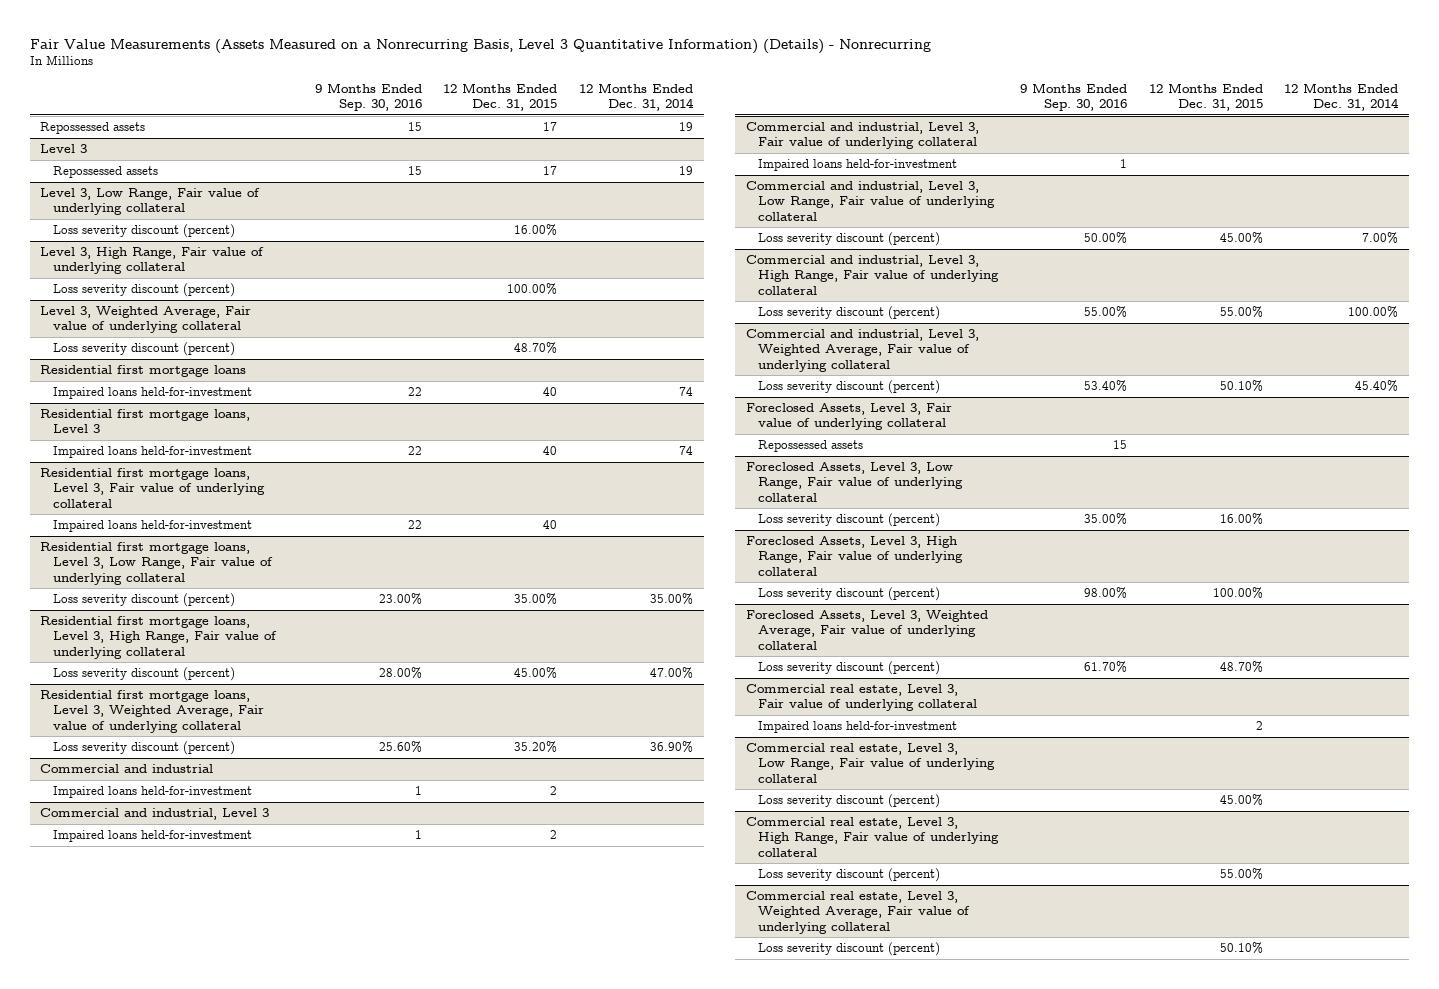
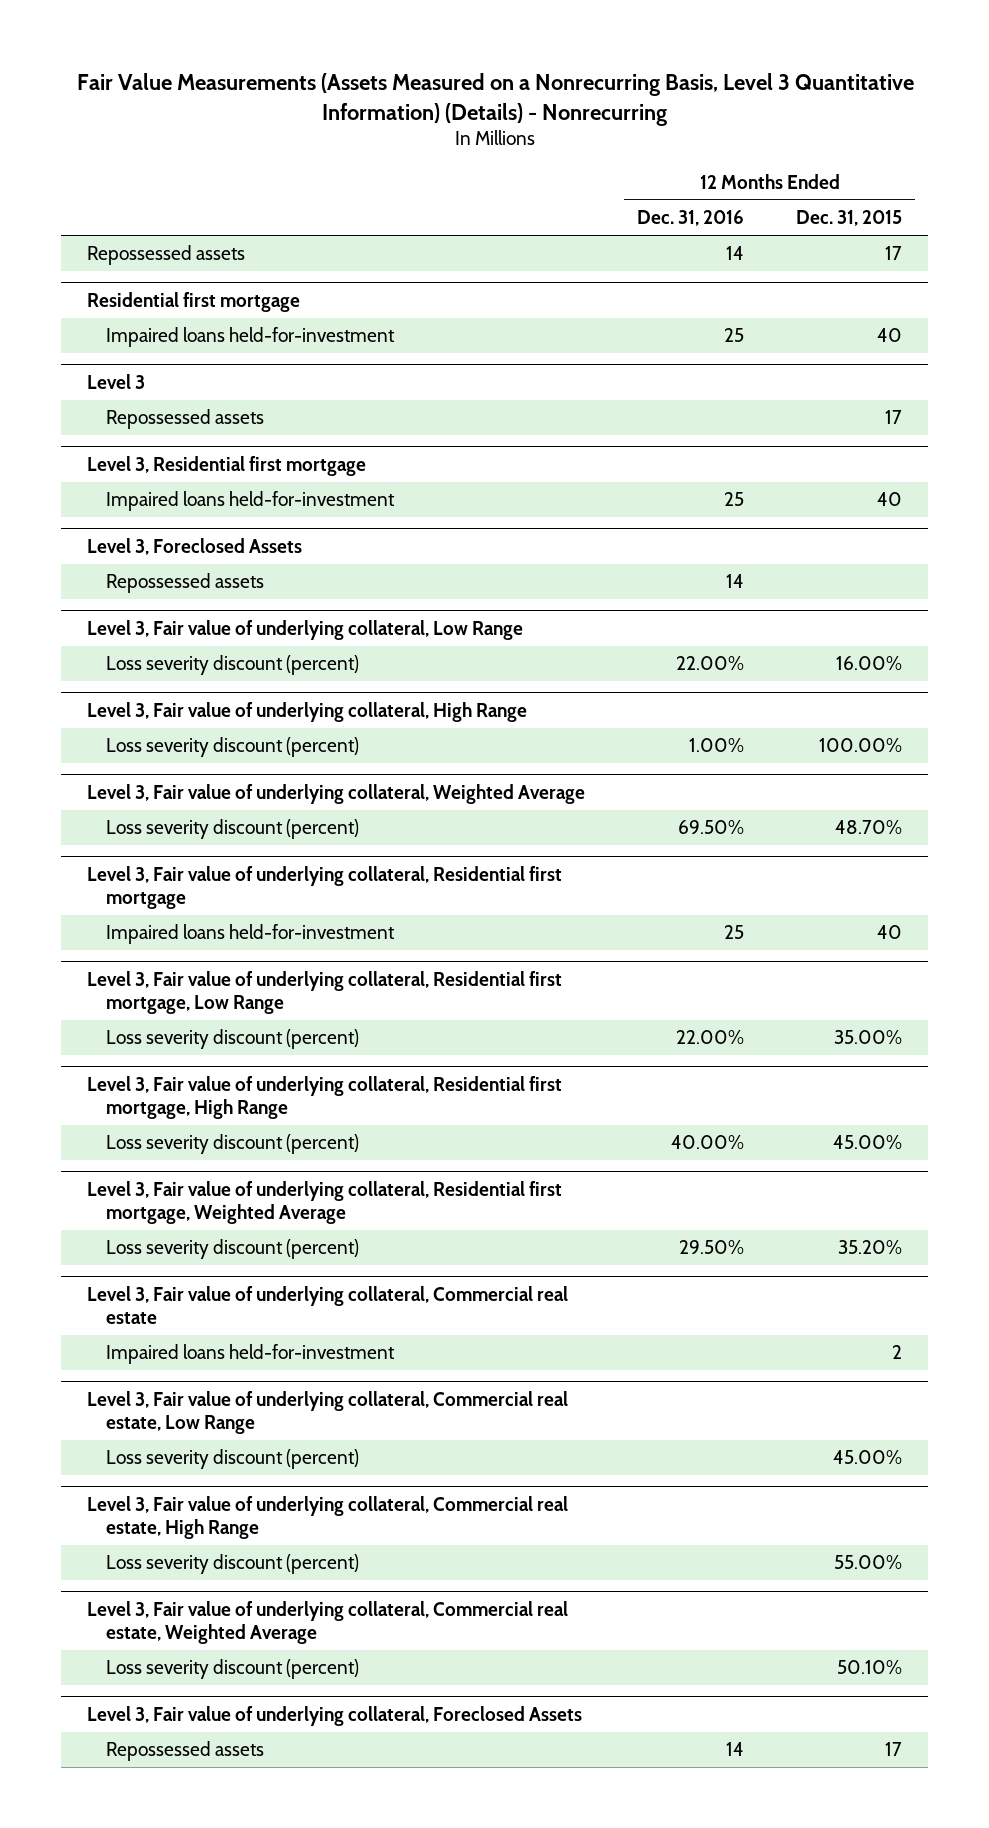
[314,82,422,112] 9 Months Ended Sep. 30, 2016 -> none
[579,82,695,112] 12 Months Ended Dec. 31, 2014 -> none
none -> [637,210,745,227] Dec. 31, 2016
none -> [86,291,300,312] Residential first mortgage
none -> [105,327,395,348] Impaired loans held-for-investment
none -> [86,455,366,476] Level 3, Residential first mortgage
none -> [105,491,395,512] Impaired loans held-for-investment
none -> [86,537,302,555] Level 3, Foreclosed Assets
none -> [105,573,264,594] Repossessed assets
[40,188,261,216] Level 3, Low Range, Fair value of underlying collateral -> [86,619,523,640] Level 3, Fair value of underlying collateral, Low Range
[40,247,265,275] Level 3, High Range, Fair value of underlying collateral -> [86,701,527,722] Level 3, Fair value of underlying collateral, High Range
[40,306,252,334] Level 3, Weighted Average, Fair value of underlying collateral -> [86,783,585,804] Level 3, Fair value of underlying collateral, Weighted Average
[40,365,247,378] Residential first mortgage loans -> none
[52,387,252,400] Impaired loans held-for-investment -> none
[40,409,251,434] Residential first mortgage loans, Level 3 -> none
[52,446,252,459] Impaired loans held-for-investment -> none
[40,468,265,508] Residential first mortgage loans, Level 3, Fair value of underlying collateral -> [86,865,562,910] Level 3, Fair value of underlying collateral, Residential first mortgage
[40,542,273,585] Residential first mortgage loans, Level 3, Low Range, Fair value of underlying collateral -> [86,970,562,1015] Level 3, Fair value of underlying collateral, Residential first mortgage, Low Range
[40,616,277,659] Residential first mortgage loans, Level 3, High Range, Fair value of underlying collateral -> [86,1075,562,1120] Level 3, Fair value of underlying collateral, Residential first mortgage, High Range
[40,690,264,733] Residential first mortgage loans, Level 3, Weighted Average, Fair value of underlying collateral -> [86,1180,562,1225] Level 3, Fair value of underlying collateral, Residential first mortgage, Weighted Average
[40,764,214,774] Commercial and industrial -> none
[52,786,252,799] Impaired loans held-for-investment -> none
[40,808,270,821] Commercial and industrial, Level 3 -> none
[52,830,252,843] Impaired loans held-for-investment -> none
[745,122,979,150] Commercial and industrial, Level 3, Fair value of underlying collateral -> none
[758,159,958,172] Impaired loans held-for-investment -> none
[745,181,996,221] Commercial and industrial, Level 3, Low Range, Fair value of underlying collateral -> none
[758,232,941,247] Loss severity discount (percent) -> none
[745,255,1000,295] Commercial and industrial, Level 3, High Range, Fair value of underlying collateral -> none
[758,306,941,321] Loss severity discount (percent) -> none
[745,329,979,372] Commercial and industrial, Level 3, Weighted Average, Fair value of underlying collateral -> none
[758,380,941,395] Loss severity discount (percent) -> none
[745,403,952,431] Foreclosed Assets, Level 3, Fair value of underlying collateral -> none
[758,440,864,453] Repossessed assets -> none
[745,462,964,502] Foreclosed Assets, Level 3, Low Range, Fair value of underlying collateral -> none
[758,513,941,528] Loss severity discount (percent) -> none
[745,536,964,576] Foreclosed Assets, Level 3, High Range, Fair value of underlying collateral -> none
[758,587,941,602] Loss severity discount (percent) -> none
[745,610,988,650] Foreclosed Assets, Level 3, Weighted Average, Fair value of underlying collateral -> none
[758,661,941,676] Loss severity discount (percent) -> none
[745,684,978,712] Commercial real estate, Level 3, Fair value of underlying collateral -> [86,1285,568,1325] Level 3, Fair value of underlying collateral, Commercial real estate
[745,743,996,783] Commercial real estate, Level 3, Low Range, Fair value of underlying collateral -> [86,1390,568,1435] Level 3, Fair value of underlying collateral, Commercial real estate, Low Range
[745,817,1000,857] Commercial real estate, Level 3, High Range, Fair value of underlying collateral -> [86,1495,568,1540] Level 3, Fair value of underlying collateral, Commercial real estate, High Range
[745,891,971,934] Commercial real estate, Level 3, Weighted Average, Fair value of underlying collateral -> [86,1600,568,1645] Level 3, Fair value of underlying collateral, Commercial real estate, Weighted Average
none -> [86,1705,582,1726] Level 3, Fair value of underlying collateral, Foreclosed Assets
none -> [105,1741,264,1762] Repossessed assets

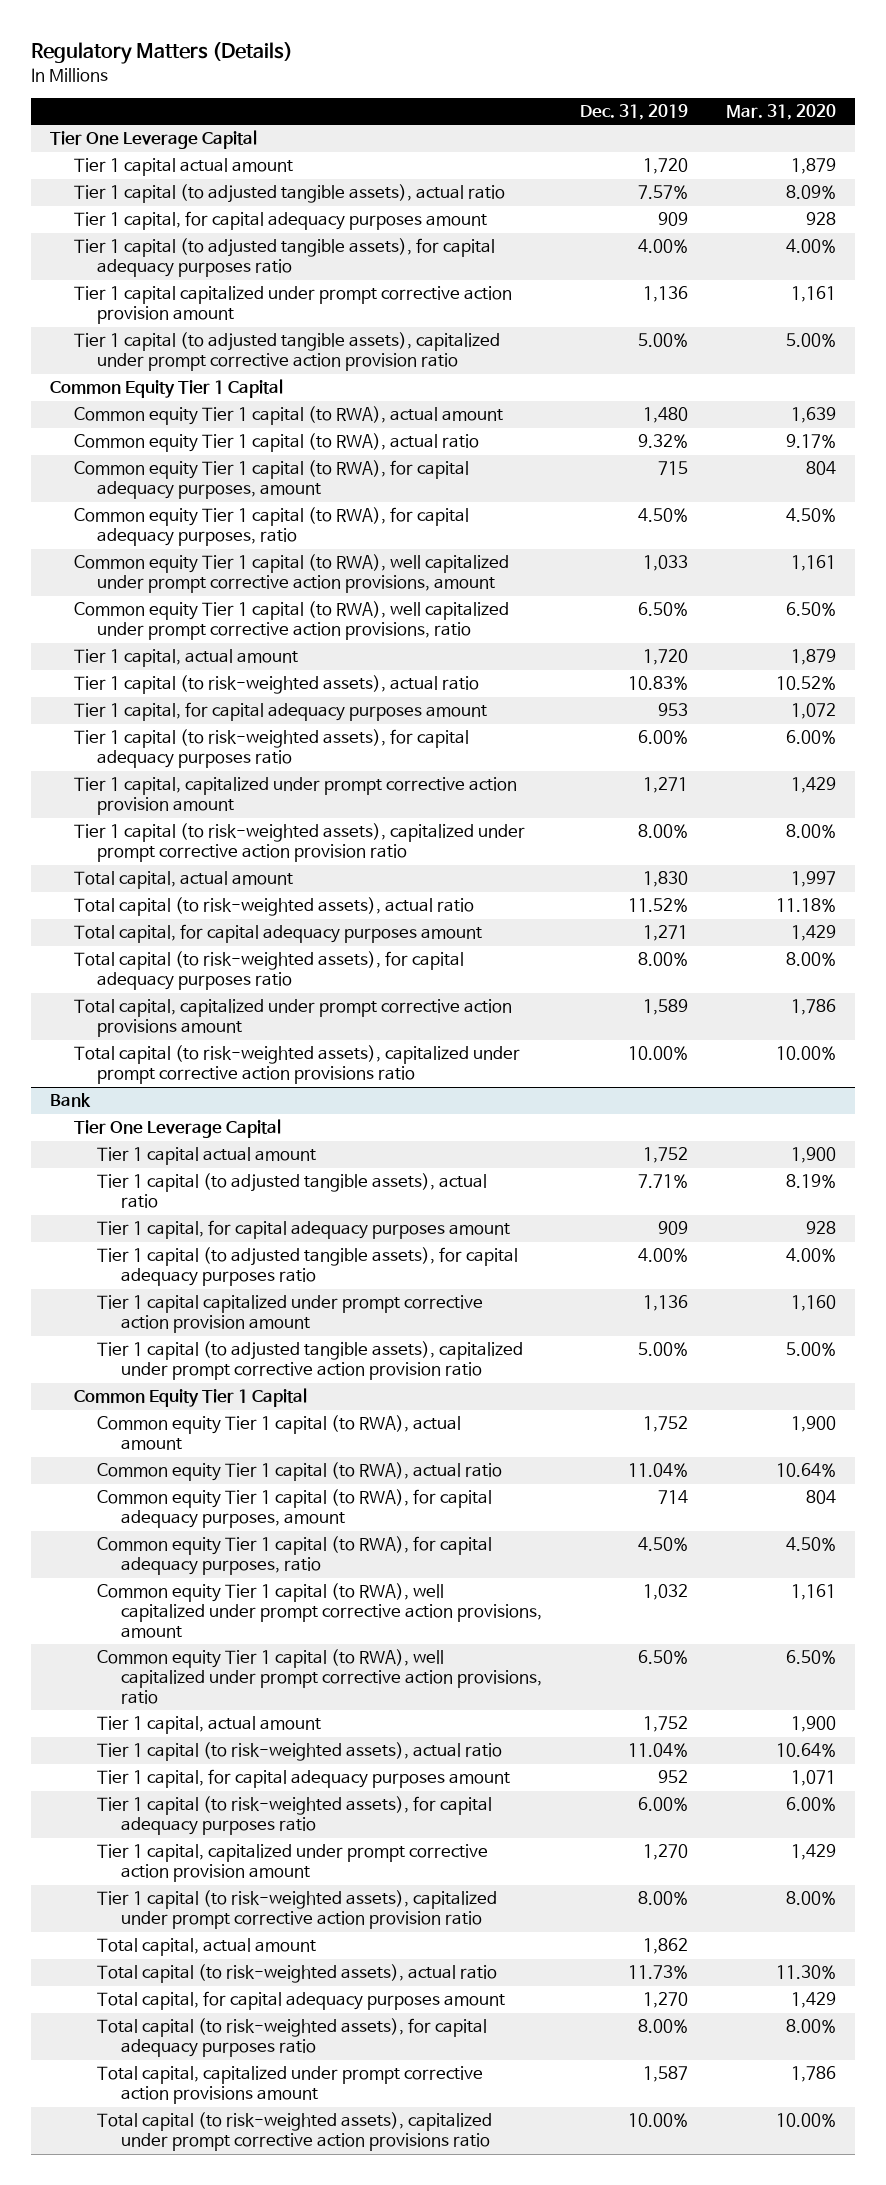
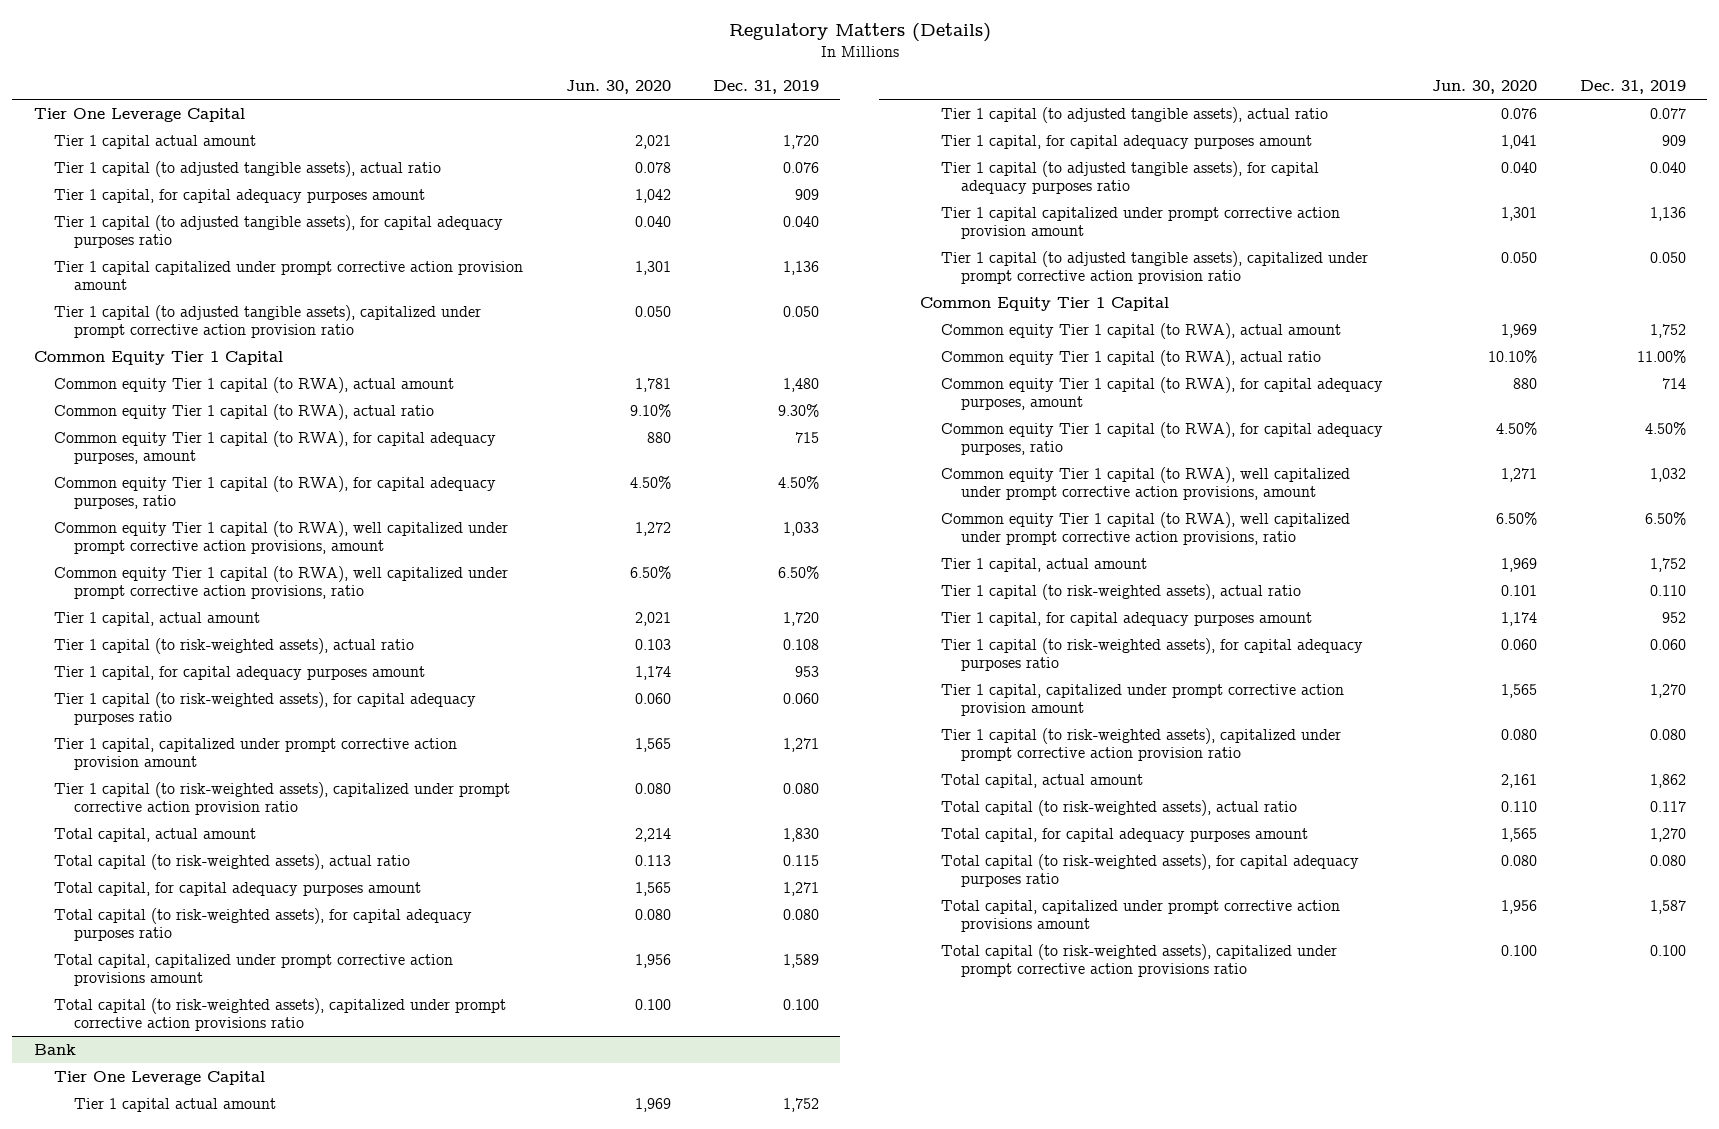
[725,104,836,121] Mar. 31, 2020 -> none
none -> [565,80,671,95] Jun. 30, 2020
[637,185,688,200] 7.57% -> [783,161,820,173] 0.076
[637,239,688,254] 4.00% -> [783,215,820,227] 0.040
[637,333,688,348] 5.00% -> [783,305,820,317] 0.050
[637,434,688,449] 9.32% -> [778,403,820,417] 9.30%
[627,676,688,691] 10.83% -> [783,638,820,650] 0.108
[637,730,688,745] 6.00% -> [783,692,820,704] 0.060
[637,824,688,839] 8.00% -> [783,782,820,794] 0.080
[627,898,688,913] 11.52% -> [783,854,820,866] 0.115
[637,952,688,967] 8.00% -> [783,908,820,920] 0.080
[627,1046,688,1061] 10.00% -> [783,998,820,1010] 0.100
[637,1174,688,1189] 7.71% -> [1649,107,1686,119] 0.077
[637,1248,688,1263] 4.00% -> [1649,161,1686,173] 0.040
[637,1342,688,1357] 5.00% -> [1649,251,1686,263] 0.050
[627,1463,688,1478] 11.04% -> [1636,349,1686,363] 11.00%
[627,1743,688,1758] 11.04% -> [1649,584,1686,596] 0.110
[637,1797,688,1812] 6.00% -> [1649,638,1686,650] 0.060
[637,1891,688,1906] 8.00% -> [1649,728,1686,740] 0.080
[627,1965,688,1980] 11.73% -> [1649,800,1686,812] 0.117
[637,2019,688,2034] 8.00% -> [1649,854,1686,866] 0.080
[627,2113,688,2128] 10.00% -> [1649,944,1686,956] 0.100

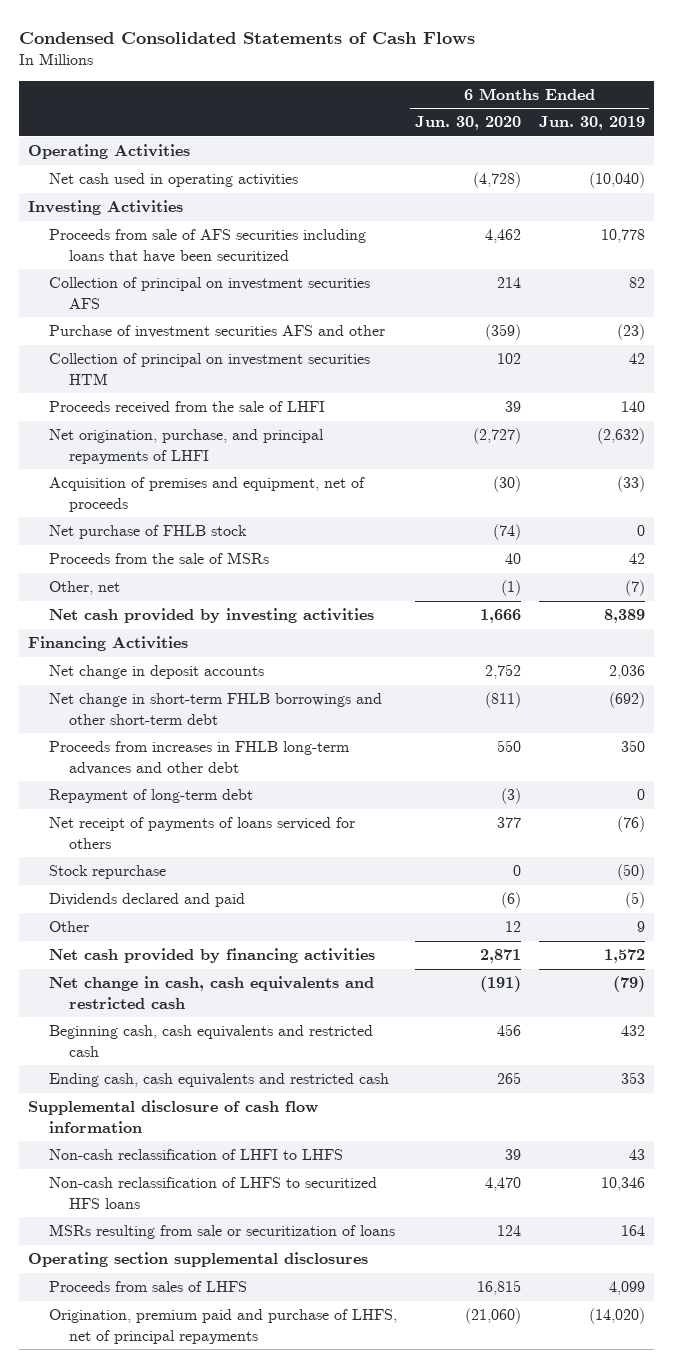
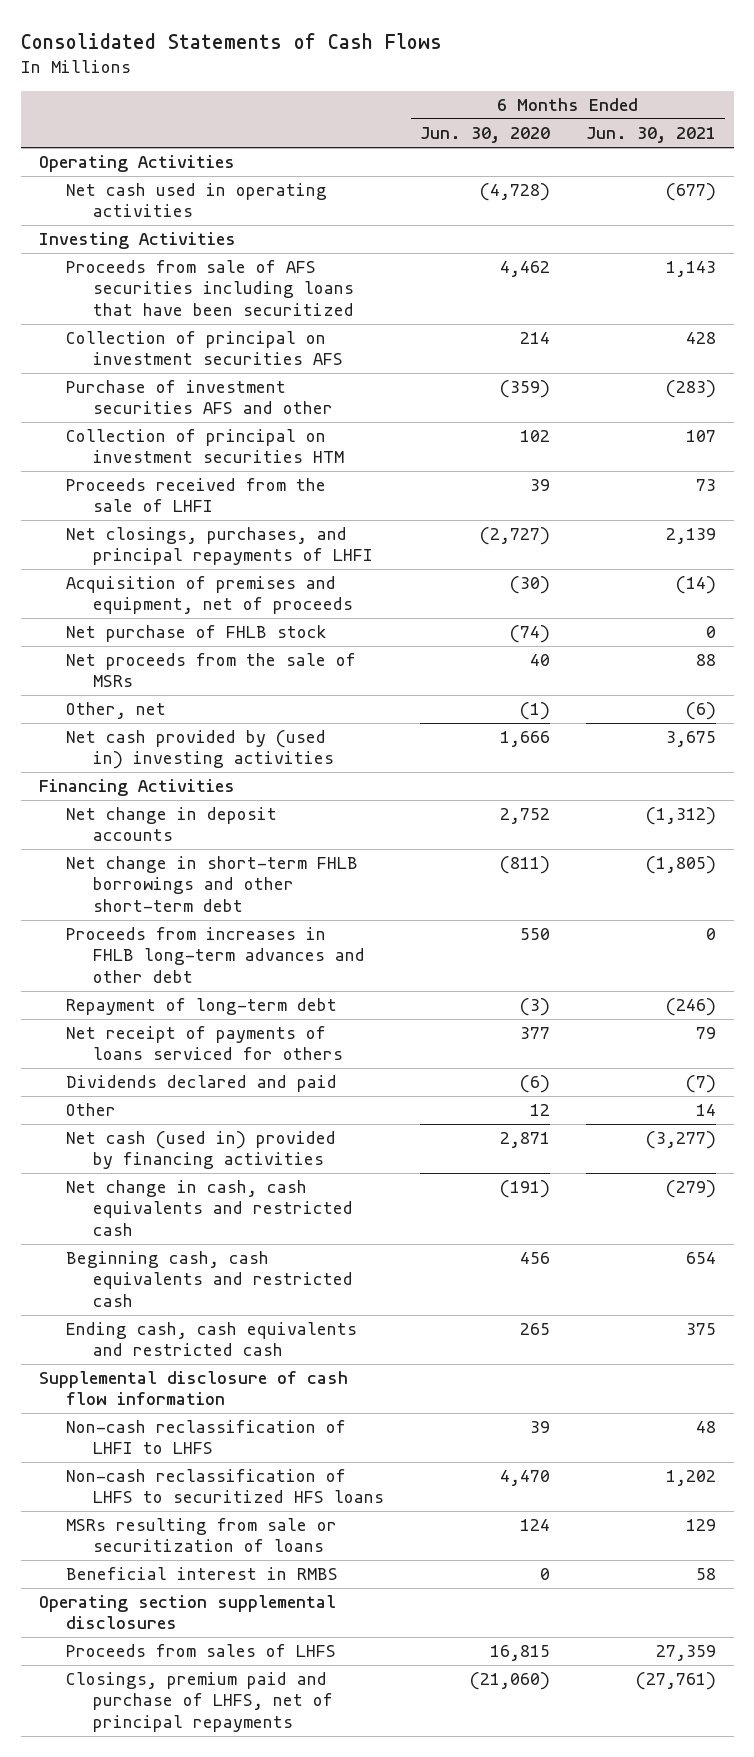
[19,31,476,44] Condensed Consolidated Statements of Cash Flows -> [20,32,442,49] Consolidated Statements of Cash Flows
[538,116,645,131] Jun. 30, 2019 -> none
none -> [585,127,716,144] Jun. 30, 2021
[48,429,324,464] Net origination, purchase, and principal repayments of LHFI -> [65,527,373,566] Net closings, purchases, and principal repayments of LHFI
[48,552,269,565] Proceeds from the sale of MSRs -> [65,653,356,688] Net proceeds from the sale of MSRs
[48,608,374,624] Net cash provided by investing activities -> [65,730,334,770] Net cash provided by (used in) investing activities
[48,865,166,880] Stock repurchase -> none
[48,948,375,964] Net cash provided by financing activities -> [65,1131,336,1170] Net cash (used in) provided by financing activities
none -> [65,1567,338,1581] Beneficial interest in RMBS
[48,1309,397,1344] Origination, premium paid and purchase of LHFS, net of principal repayments -> [65,1672,333,1732] Closings, premium paid and purchase of LHFS, net of principal repayments

